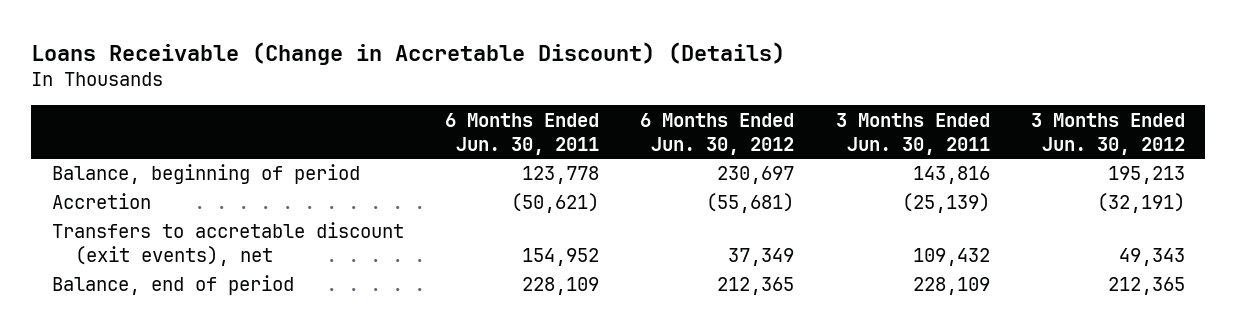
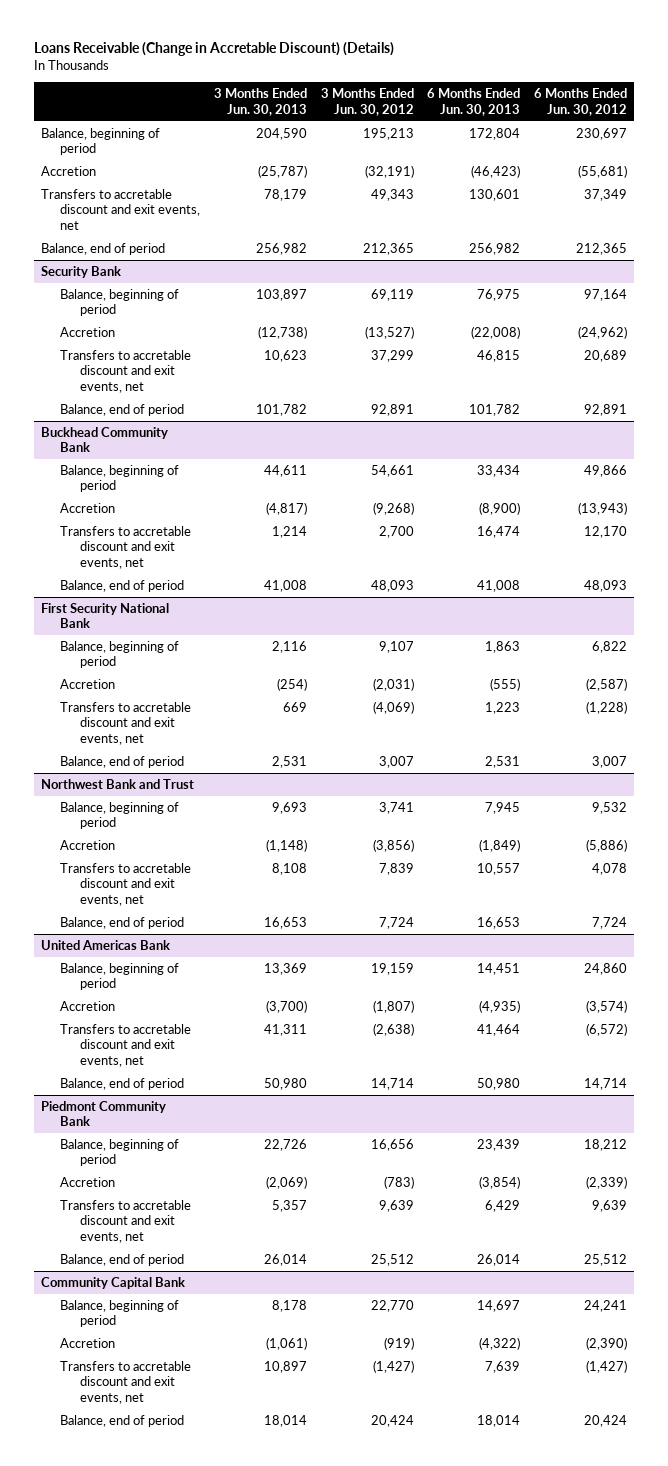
[445,112,600,155] 6 Months Ended Jun. 30, 2011 -> none
[835,112,990,155] 3 Months Ended Jun. 30, 2011 -> none
none -> [213,88,307,116] 3 Months Ended Jun. 30, 2013
none -> [427,88,521,116] 6 Months Ended Jun. 30, 2013
[51,222,404,267] Transfers to accretable discount (exit events), net -> [41,188,201,230] Transfers to accretable discount and exit events, net
none -> [41,265,122,278] Security Bank
none -> [60,288,180,317] Balance, beginning of period
none -> [60,326,116,337] Accretion
none -> [60,349,192,393] Transfers to accretable discount and exit events, net
none -> [60,403,185,416] Balance, end of period
none -> [41,426,169,453] Buckhead Community Bank
none -> [60,464,180,493] Balance, beginning of period
none -> [60,502,116,513] Accretion
none -> [60,525,192,569] Transfers to accretable discount and exit events, net
none -> [60,579,185,592] Balance, end of period
none -> [41,602,170,629] First Security National Bank
none -> [60,640,180,669] Balance, beginning of period
none -> [60,678,116,689] Accretion
none -> [60,701,192,745] Transfers to accretable discount and exit events, net
none -> [60,755,185,768] Balance, end of period
none -> [41,778,195,789] Northwest Bank and Trust
none -> [60,801,180,830] Balance, beginning of period
none -> [60,839,116,850] Accretion
none -> [60,862,192,906] Transfers to accretable discount and exit events, net
none -> [60,916,185,929] Balance, end of period
none -> [41,939,171,950] United Americas Bank
none -> [60,962,180,991] Balance, beginning of period
none -> [60,1000,116,1011] Accretion
none -> [60,1023,192,1067] Transfers to accretable discount and exit events, net
none -> [60,1077,185,1090] Balance, end of period
none -> [41,1100,167,1127] Piedmont Community Bank
none -> [60,1138,180,1167] Balance, beginning of period
none -> [60,1176,116,1187] Accretion
none -> [60,1199,192,1243] Transfers to accretable discount and exit events, net
none -> [60,1253,185,1266] Balance, end of period
none -> [41,1276,186,1289] Community Capital Bank
none -> [60,1299,180,1328] Balance, beginning of period
none -> [60,1337,116,1348] Accretion
none -> [60,1360,192,1404] Transfers to accretable discount and exit events, net
none -> [60,1414,185,1427] Balance, end of period

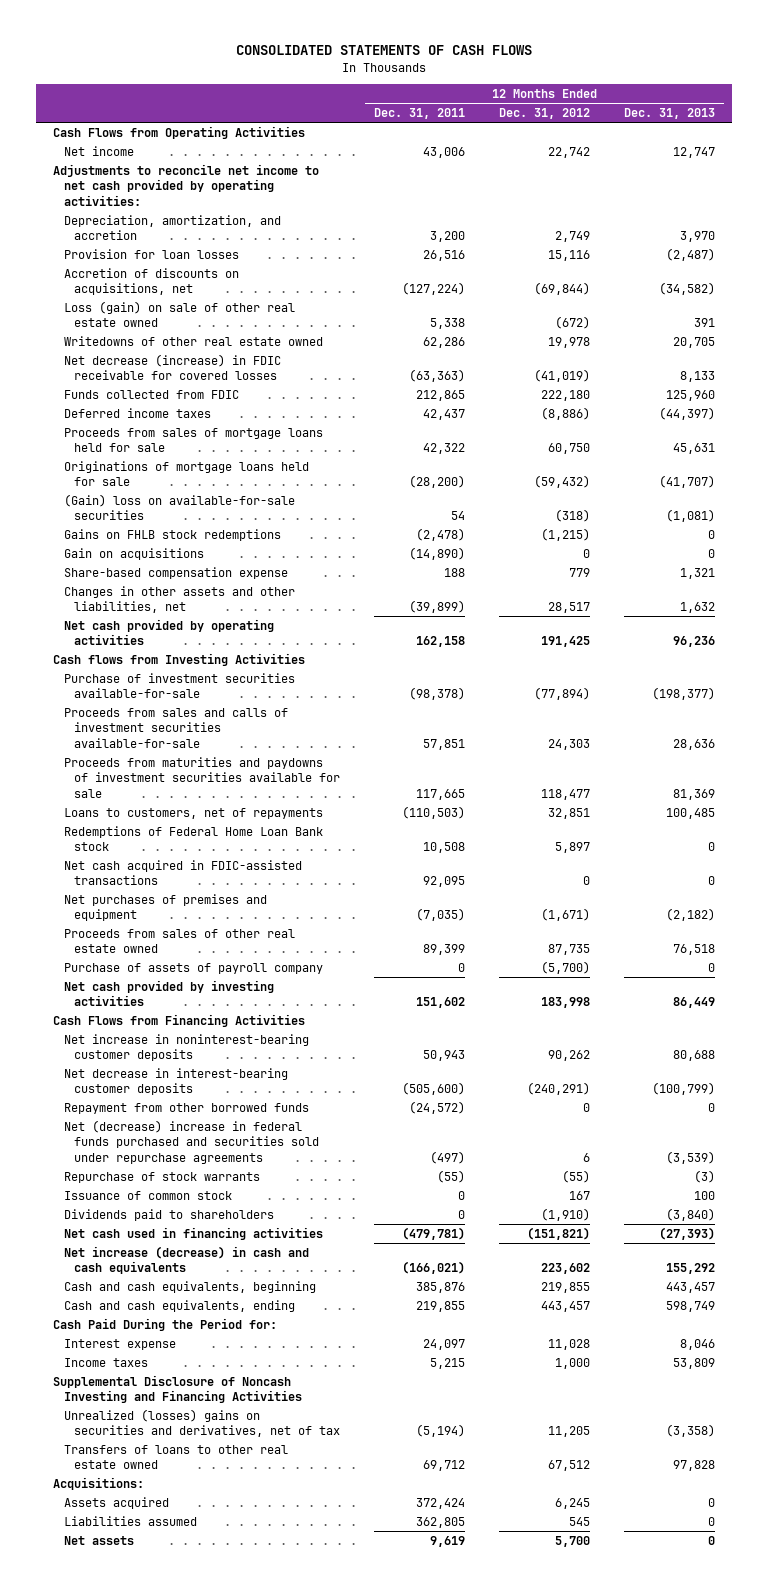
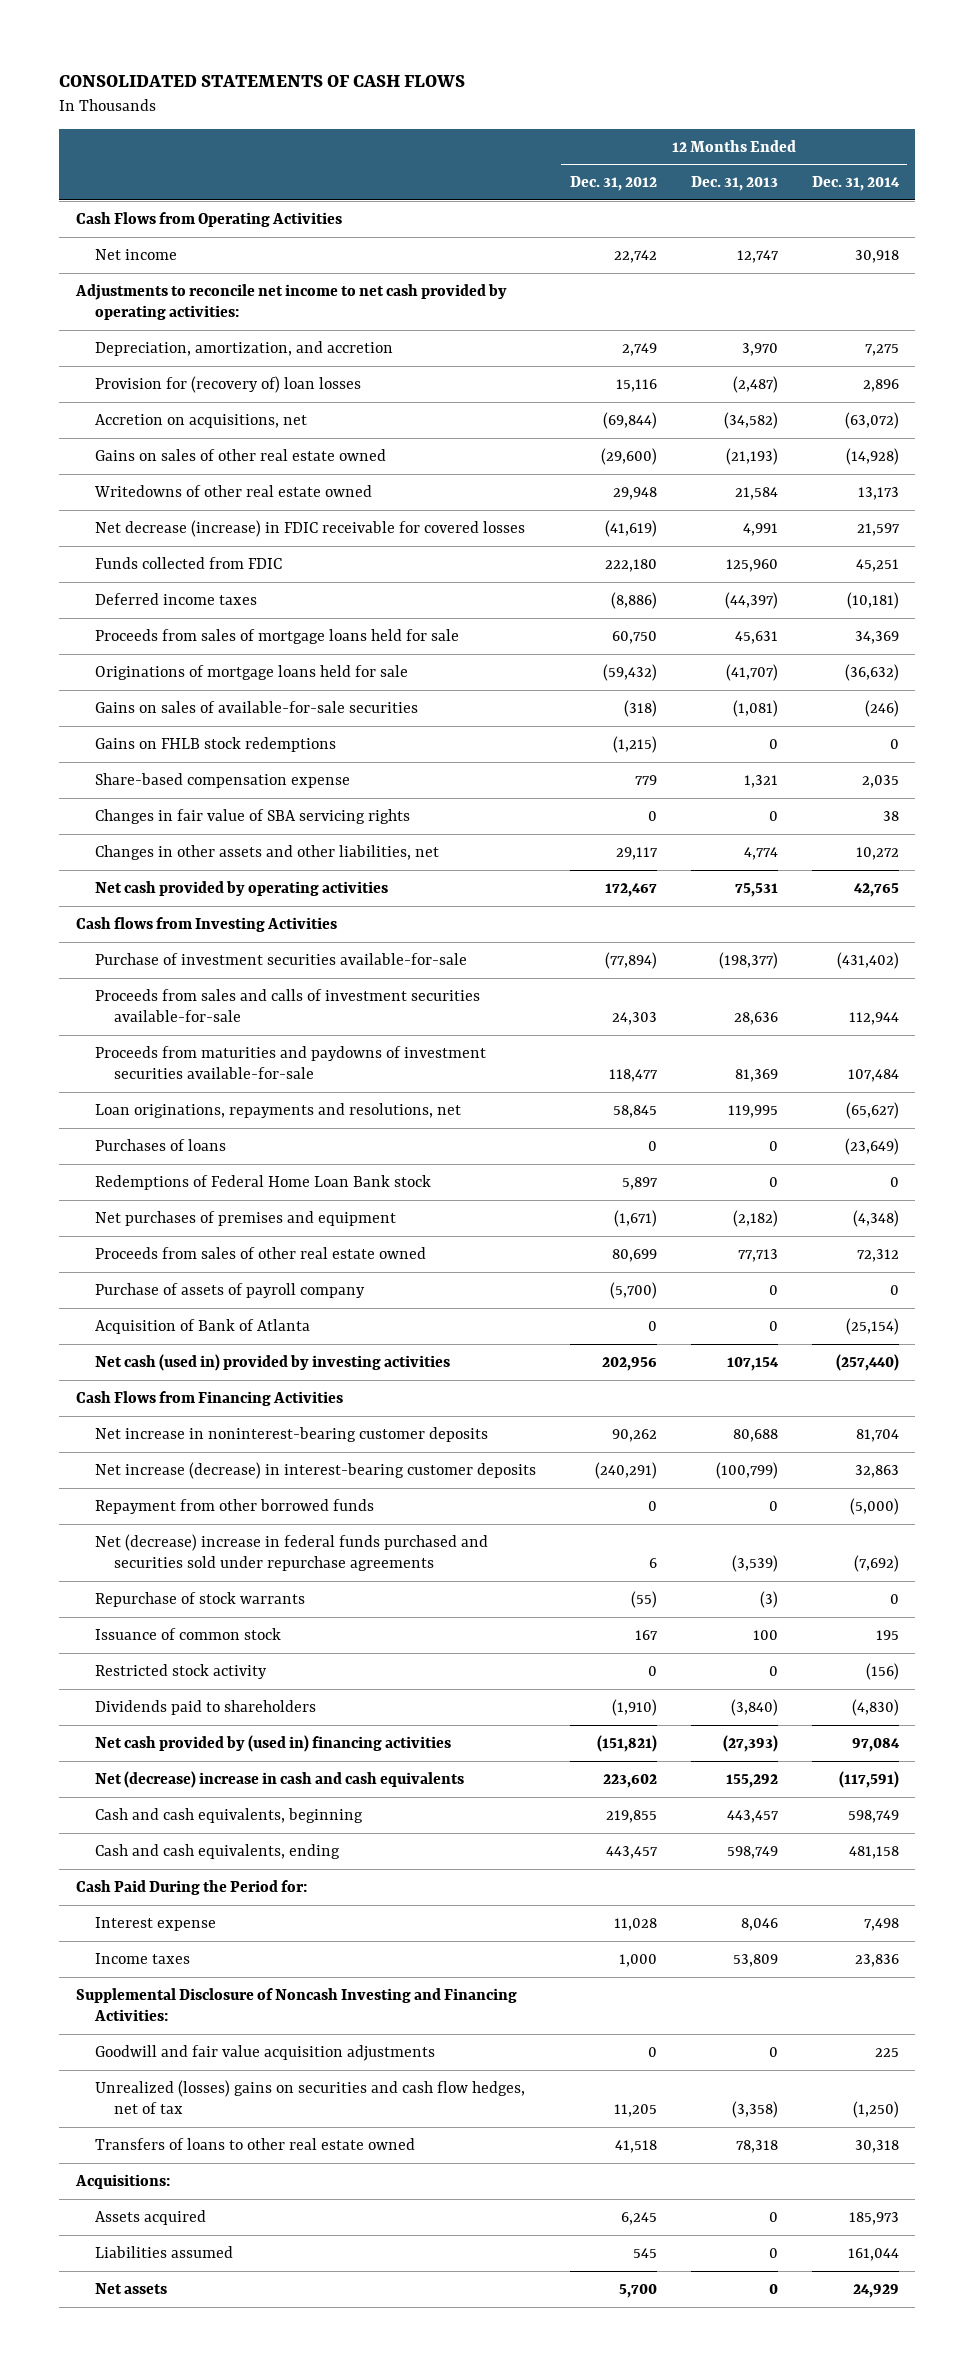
[373,108,465,120] Dec. 31, 2011 -> none
none -> [811,176,900,192] Dec. 31, 2014
[63,249,239,260] Provision for loan losses -> [94,375,361,393] Provision for (recovery of) loan losses
[63,268,239,296] Accretion of discounts on acquisitions, net -> [94,413,307,428] Accretion on acquisitions, net
[63,301,295,328] Loss (gain) on sale of other real estate owned -> [94,448,386,461] Gains on sales of other real estate owned
[555,316,591,330] (672) -> [600,447,657,465] (29,600)
[694,318,716,328] 391 -> [725,447,778,465] (21,193)
[548,337,591,349] 19,978 -> [612,486,657,500] 29,948
[673,337,716,349] 20,705 -> [734,486,778,500] 21,584
[534,369,591,383] (41,019) -> [604,519,657,537] (41,619)
[680,371,716,383] 8,133 -> [742,522,778,536] 4,991
[63,494,295,521] (Gain) loss on available-for-sale securities -> [94,700,418,713] Gains on sales of available-for-sale securities
[63,548,204,561] Gain on acquisitions -> none
none -> [94,808,410,824] Changes in fair value of SBA servicing rights
[548,602,591,614] 28,517 -> [615,846,658,860] 29,117
[680,602,716,614] 1,632 -> [743,846,778,860] 4,774
[541,636,591,648] 191,425 -> [604,882,657,897] 172,467
[673,636,716,648] 96,236 -> [734,882,778,897] 75,531
[63,757,340,798] Proceeds from maturities and paydowns of investment securities available for sale -> [94,1045,486,1080] Proceeds from maturities and paydowns of investment securities available-for-sale
[63,808,323,820] Loans to customers, net of repayments -> [94,1102,461,1118] Loan originations, repayments and resolutions, net
[548,808,591,820] 32,851 -> [612,1104,657,1118] 58,845
[666,808,716,820] 100,485 -> [727,1104,778,1118] 119,995
none -> [94,1138,226,1151] Purchases of loans
[63,860,302,886] Net cash acquired in FDIC-assisted transactions -> none
[548,944,591,956] 87,735 -> [611,1248,657,1262] 80,699
[673,944,716,956] 76,518 -> [737,1248,778,1262] 77,713
none -> [94,1318,310,1334] Acquisition of Bank of Atlanta
[63,980,274,1007] Net cash provided by investing activities -> [94,1353,450,1371] Net cash (used in) provided by investing activities
[541,997,591,1009] 183,998 -> [601,1356,657,1371] 202,956
[673,997,716,1009] 86,449 -> [726,1356,779,1371] 107,154
[63,1068,288,1096] Net decrease in interest-bearing customer deposits -> [94,1461,536,1479] Net increase (decrease) in interest-bearing customer deposits
none -> [94,1663,267,1679] Restricted stock activity
[63,1227,323,1241] Net cash used in financing activities -> [94,1734,451,1752] Net cash provided by (used in) financing activities
[63,1246,309,1275] Net increase (decrease) in cash and cash equivalents -> [94,1770,464,1788] Net (decrease) increase in cash and cash equivalents
[53,1375,302,1404] Supplemental Disclosure of Noncash Investing and Financing Activities -> [75,1987,517,2022] Supplemental Disclosure of Noncash Investing and Financing Activities:
none -> [94,2044,435,2061] Goodwill and fair value acquisition adjustments
[63,1409,340,1438] Unrealized (losses) gains on securities and derivatives, net of tax -> [94,2079,525,2115] Unrealized (losses) gains on securities and cash flow hedges, net of tax
[548,1460,591,1472] 67,512 -> [614,2139,657,2153] 41,518
[673,1460,716,1472] 97,828 -> [735,2139,778,2153] 78,318

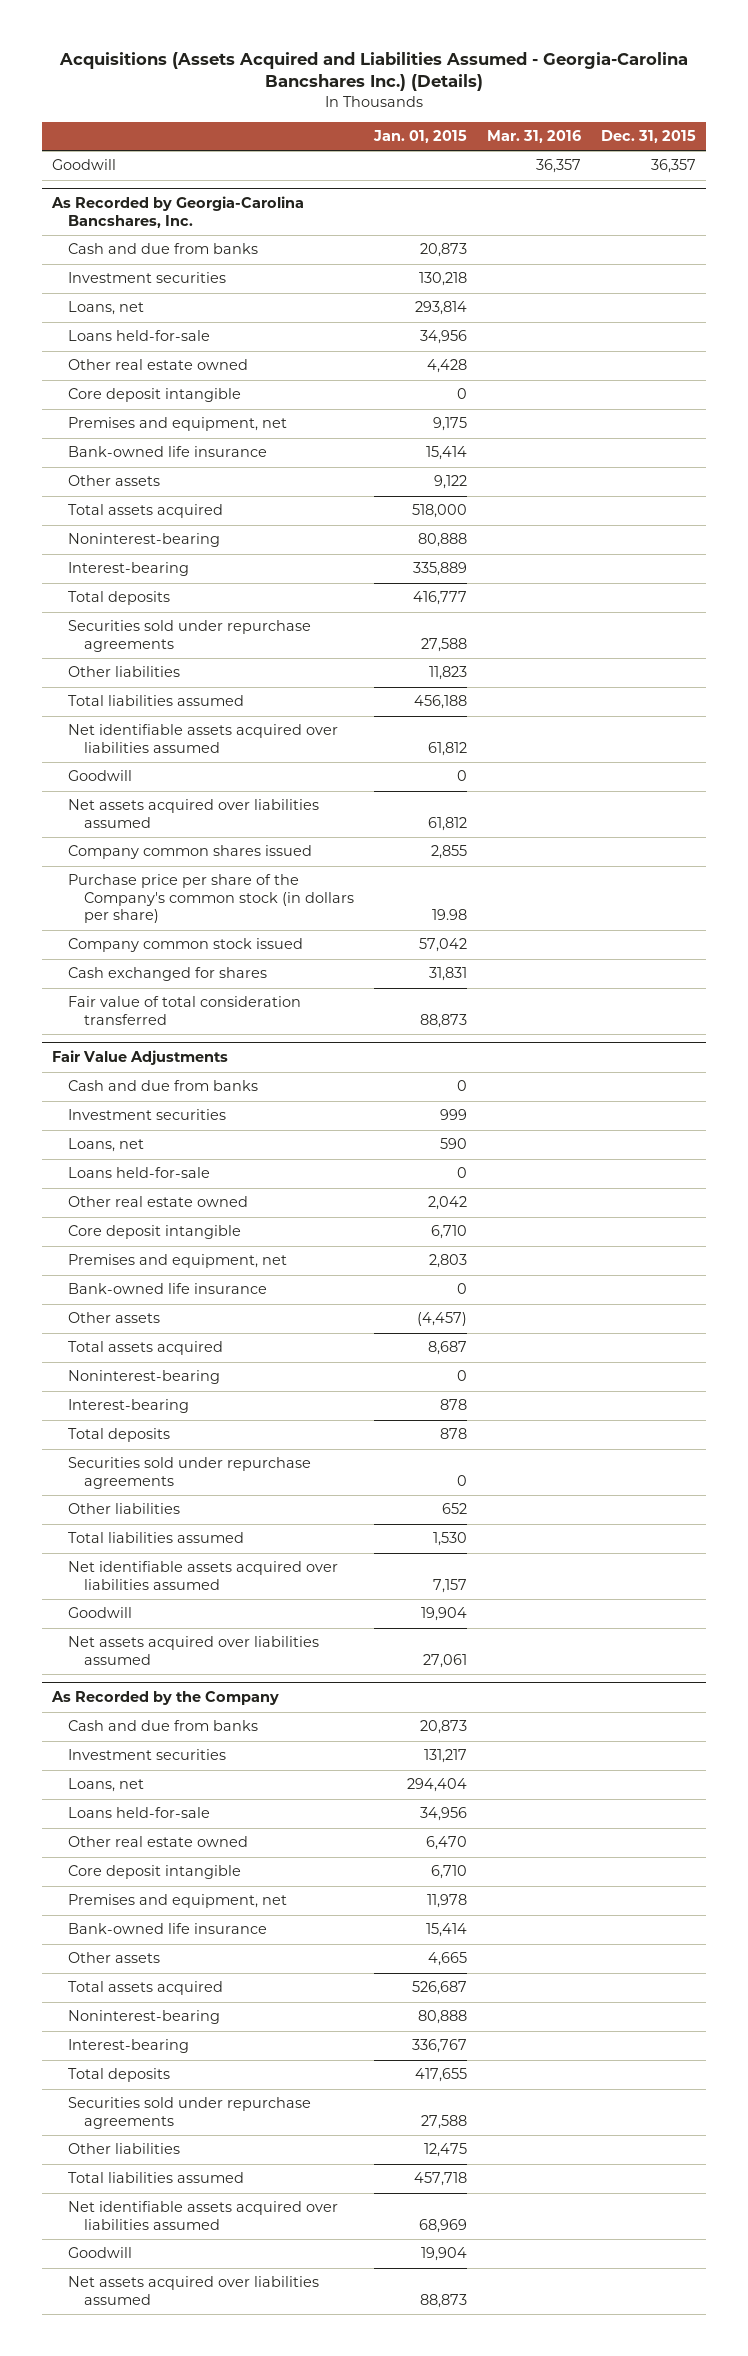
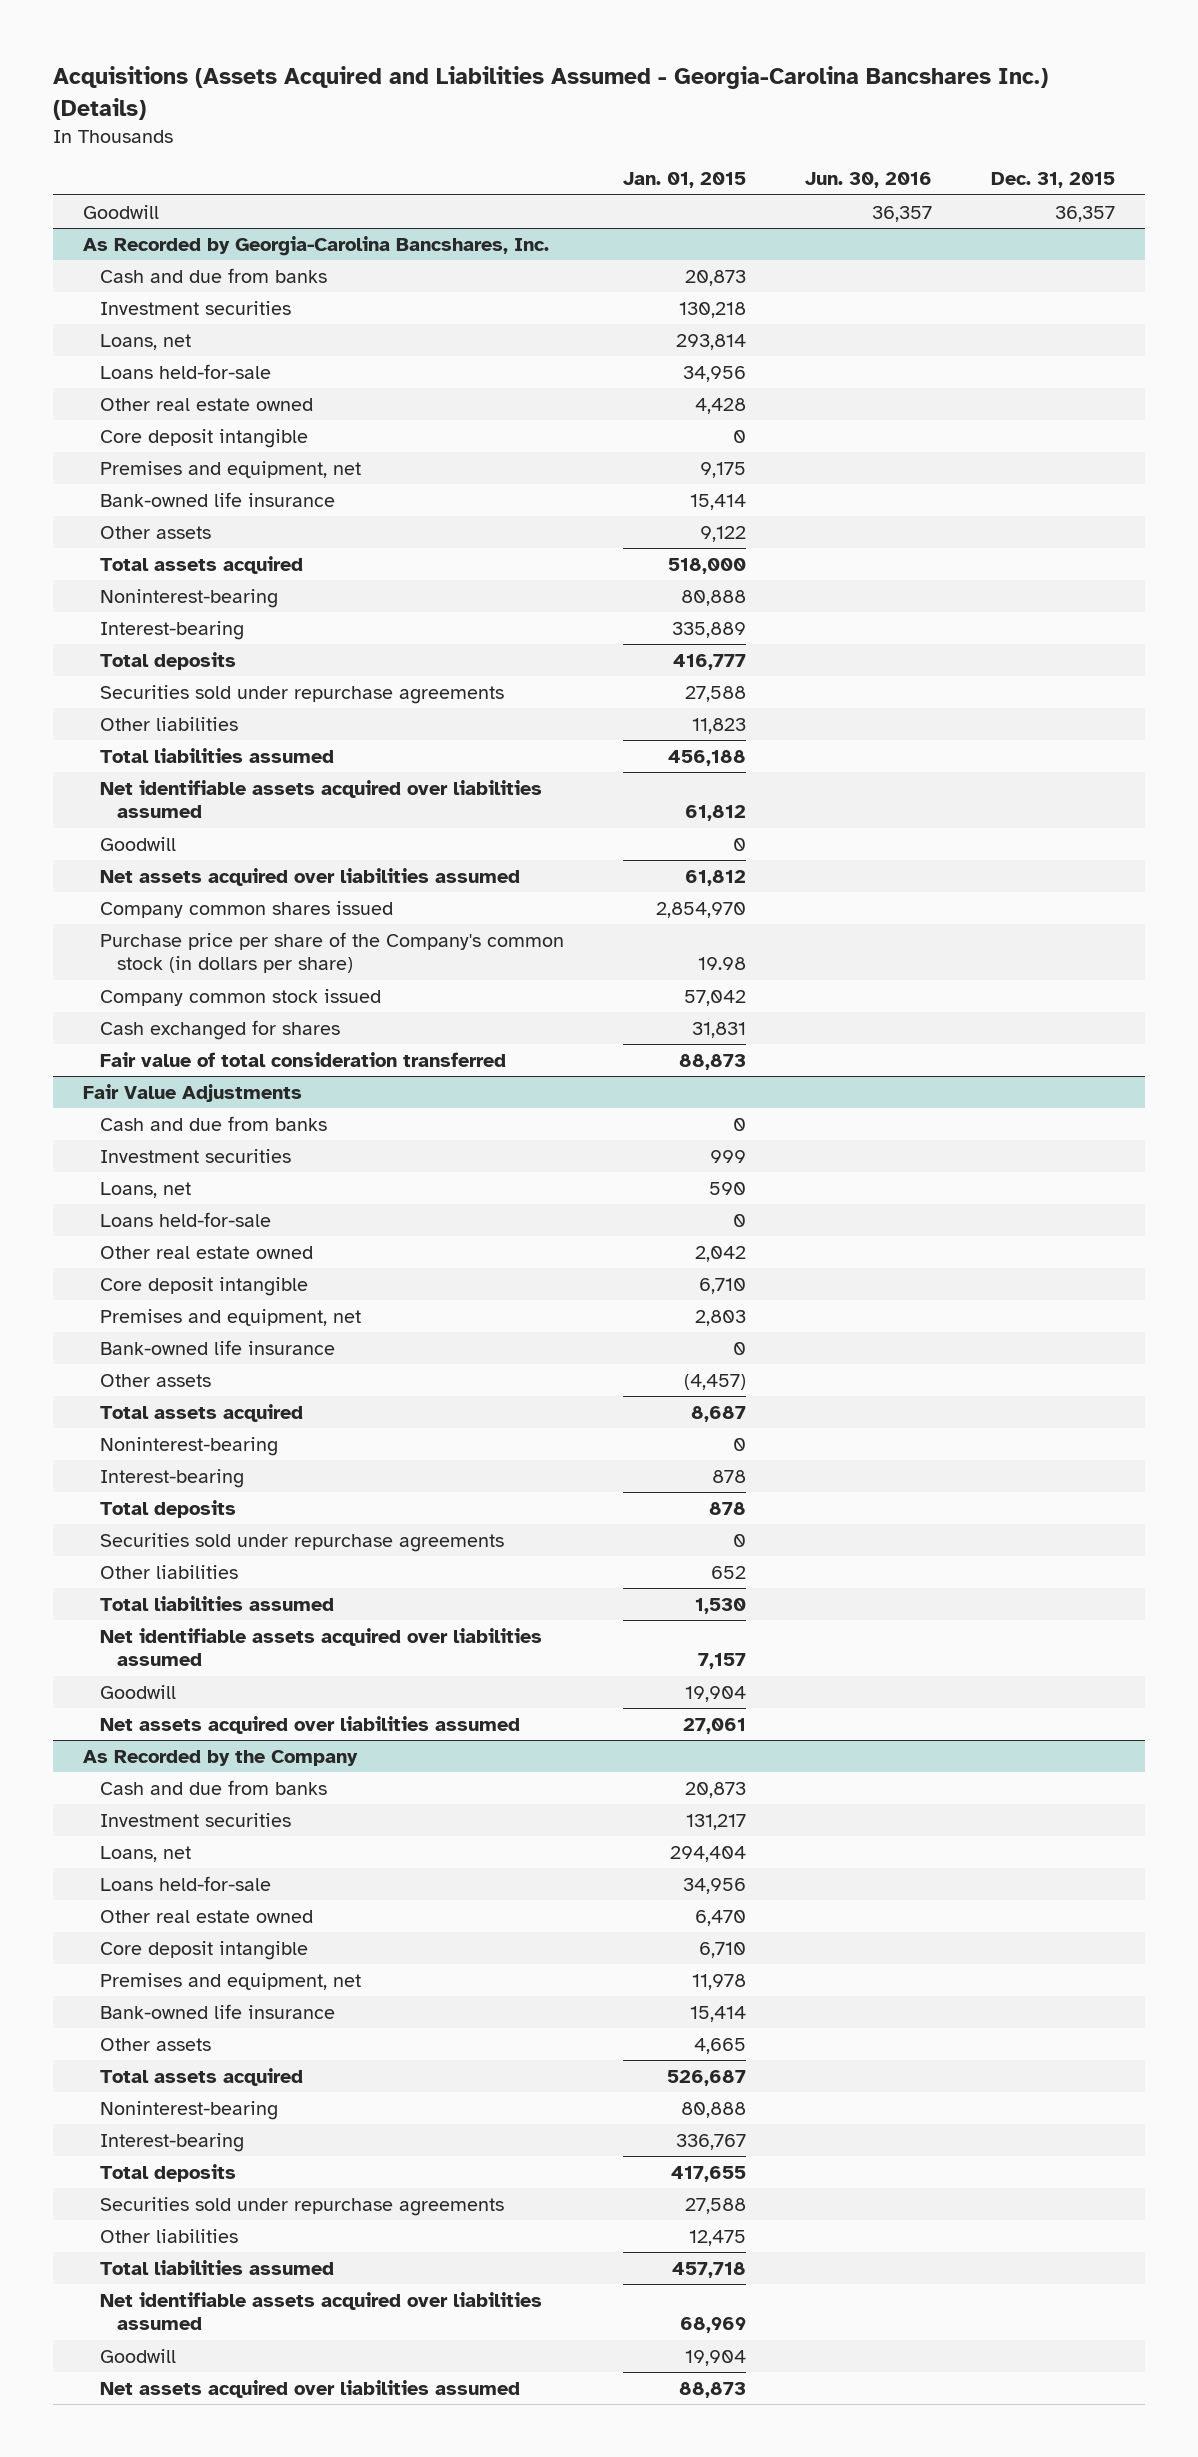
[486,130,581,144] Mar. 31, 2016 -> none
none -> [805,172,933,189] Jun. 30, 2016
[430,845,467,860] 2,855 -> [655,901,746,918] 2,854,970

